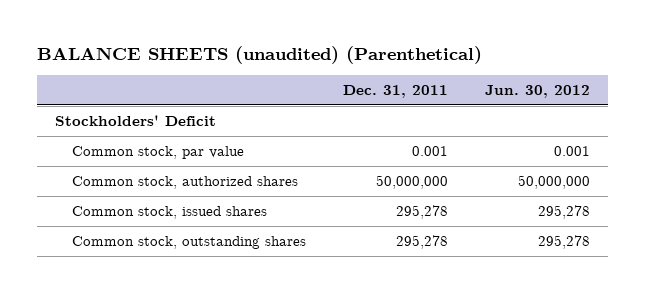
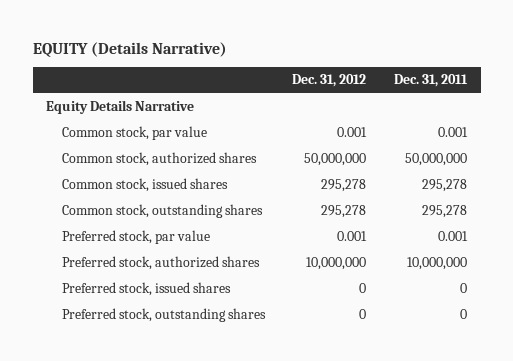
[36,46,482,65] BALANCE SHEETS (unaudited) (Parenthetical) -> [32,41,227,57] EQUITY (Details Narrative)
[484,85,590,99] Jun. 30, 2012 -> none
none -> [292,74,367,88] Dec. 31, 2012
[55,115,217,127] Stockholders' Deficit -> none
none -> [46,100,195,115] Equity Details Narrative
none -> [61,230,210,245] Preferred stock, par value
none -> [61,256,260,271] Preferred stock, authorized shares
none -> [61,282,231,297] Preferred stock, issued shares
none -> [61,308,266,323] Preferred stock, outstanding shares

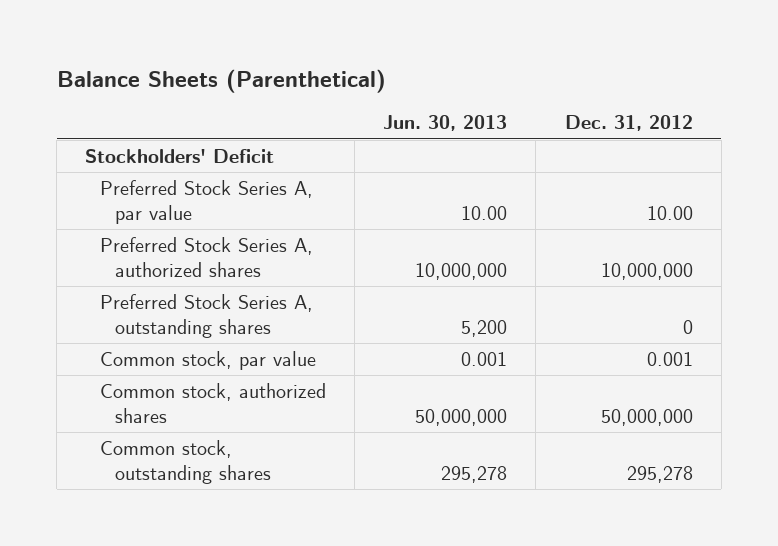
[32,41,227,57] EQUITY (Details Narrative) -> [56,68,386,93] Balance Sheets (Parenthetical)
[394,74,469,88] Dec. 31, 2011 -> none
none -> [383,115,508,132] Jun. 30, 2013
[46,100,195,115] Equity Details Narrative -> none
none -> [85,149,275,164] Stockholders' Deficit
none -> [100,180,314,224] Preferred Stock Series A, par value
none -> [100,237,314,277] Preferred Stock Series A, authorized shares
none -> [100,294,314,338] Preferred Stock Series A, outstanding shares
[61,178,228,193] Common stock, issued shares -> none
[61,230,210,245] Preferred stock, par value -> none
[61,256,260,271] Preferred stock, authorized shares -> none
[61,282,231,297] Preferred stock, issued shares -> none
[61,308,266,323] Preferred stock, outstanding shares -> none

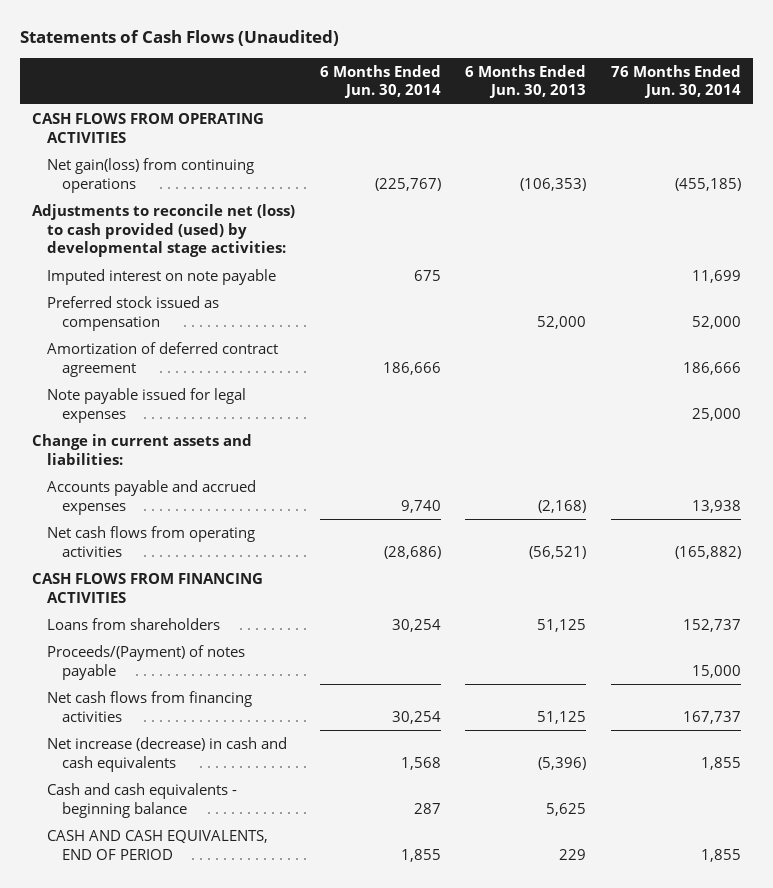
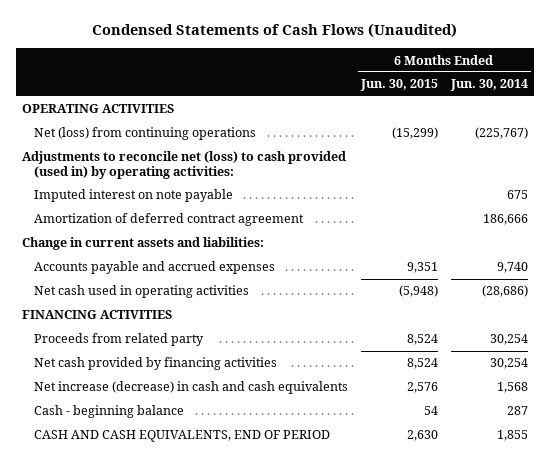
[20,30,340,47] Statements of Cash Flows (Unaudited) -> [91,23,457,39] Condensed Statements of Cash Flows (Unaudited)
[465,64,587,99] 6 Months Ended Jun. 30, 2013 -> none
[610,64,741,99] 76 Months Ended Jun. 30, 2014 -> none
none -> [359,79,438,92] Jun. 30, 2015
[32,112,265,143] CASH FLOWS FROM OPERATING ACTIVITIES -> [22,104,175,114] OPERATING ACTIVITIES
[46,157,254,193] Net gain(loss) from continuing operations -> [33,127,256,141] Net (loss) from continuing operations
[32,203,296,258] Adjustments to reconcile net (loss) to cash provided (used) by developmental stage activities: -> [22,151,347,180] Adjustments to reconcile net (loss) to cash provided (used in) by operating activities:
[46,295,219,331] Preferred stock issued as compensation -> none
[46,387,246,423] Note payable issued for legal expenses -> none
[46,644,245,680] Proceeds/(Payment) of notes payable -> none
[46,525,255,557] Net cash flows from operating activities -> [33,285,249,299] Net cash used in operating activities
[32,572,264,603] CASH FLOWS FROM FINANCING ACTIVITIES -> [22,310,173,320] FINANCING ACTIVITIES
[46,617,220,630] Loans from shareholders -> [33,333,204,347] Proceeds from related party
[46,690,252,722] Net cash flows from financing activities -> [33,357,277,371] Net cash provided by financing activities
[46,782,237,818] Cash and cash equivalents - beginning balance -> [33,405,184,419] Cash - beginning balance

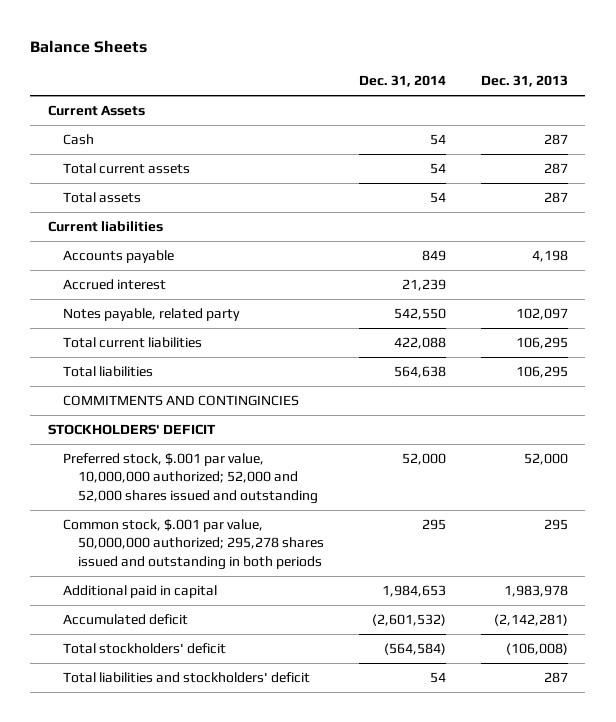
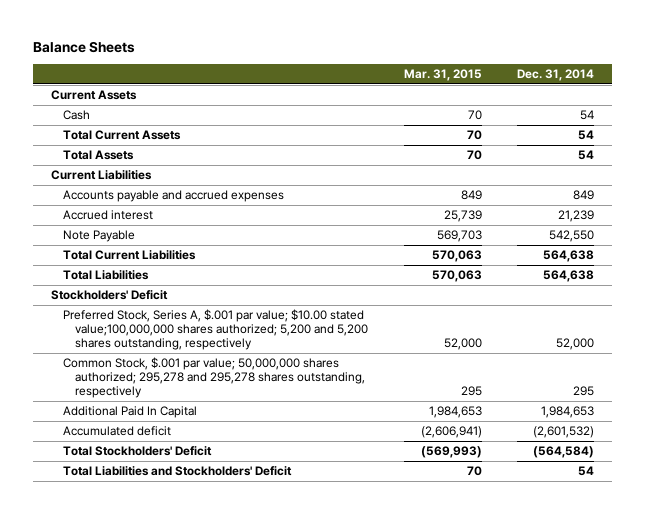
[481,75,569,88] Dec. 31, 2013 -> none
none -> [403,69,482,82] Mar. 31, 2015
[62,163,190,175] Total current assets -> [63,130,182,141] Total Current Assets
[62,192,141,204] Total assets -> [63,150,135,161] Total Assets
[47,221,163,233] Current liabilities -> [51,170,153,181] Current Liabilities
[62,250,174,264] Accounts payable -> [63,190,285,203] Accounts payable and accrued expenses
[62,395,299,407] COMMITMENTS AND CONTINGINCIES -> none
[62,308,240,322] Notes payable, related party -> [63,230,136,243] Note Payable
[62,337,202,349] Total current liabilities -> [63,250,197,261] Total Current Liabilities
[394,337,447,350] 422,088 -> [543,250,595,263] 564,638
[62,366,153,378] Total liabilities -> [63,270,150,281] Total Liabilities
[47,424,216,436] STOCKHOLDERS' DEFICIT -> [51,290,169,301] Stockholders' Deficit
[62,453,319,504] Preferred stock, $.001 par value, 10,000,000 authorized; 52,000 and 52,000 shares issued and outstanding -> [63,309,369,351] Preferred Stock, Series A, $.001 par value; $10.00 stated value;100,000,000 shares authorized; 5,200 and 5,200 shares outstanding, respectively
[62,519,325,570] Common stock, $.001 par value, 50,000,000 authorized; 295,278 shares issued and outstanding in both periods -> [63,357,366,399] Common Stock, $.001 par value; 50,000,000 shares authorized; 295,278 and 295,278 shares outstanding, respectively
[62,585,217,599] Additional paid in capital -> [63,406,198,419] Additional Paid In Capital
[62,643,226,655] Total stockholders' deficit -> [63,446,213,457] Total Stockholders' Deficit
[62,672,310,684] Total liabilities and stockholders' deficit -> [63,466,293,477] Total Liabilities and Stockholders' Deficit

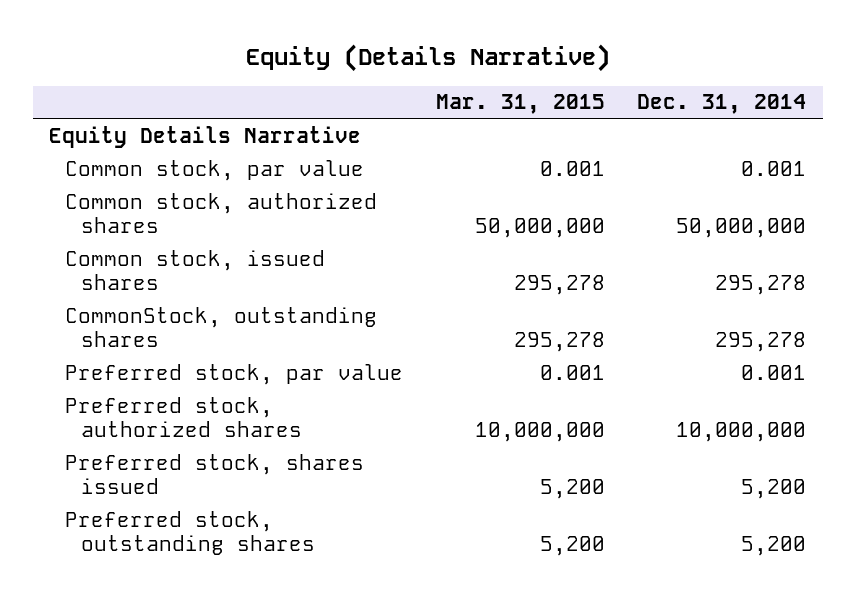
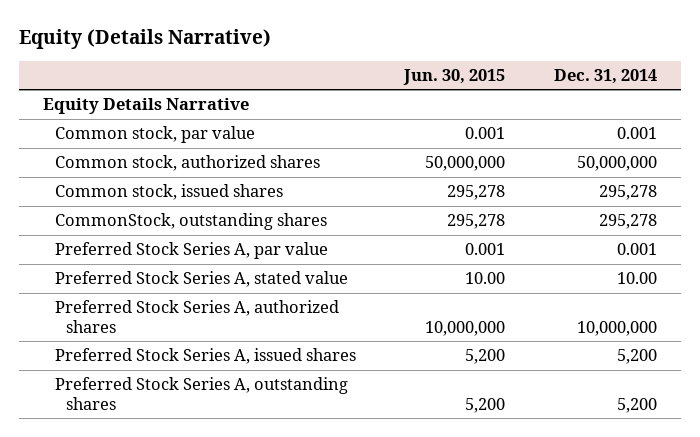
[435,94,605,115] Mar. 31, 2015 -> none
none -> [403,69,506,86] Jun. 30, 2015
[65,363,404,385] Preferred stock, par value -> [54,242,328,260] Preferred Stock Series A, par value
none -> [54,271,348,288] Preferred Stock Series A, stated value
[65,396,303,437] Preferred stock, authorized shares -> [54,300,339,333] Preferred Stock Series A, authorized shares
[65,453,365,494] Preferred stock, shares issued -> [54,348,356,365] Preferred Stock Series A, issued shares
[65,510,316,555] Preferred stock, outstanding shares -> [54,377,348,410] Preferred Stock Series A, outstanding shares

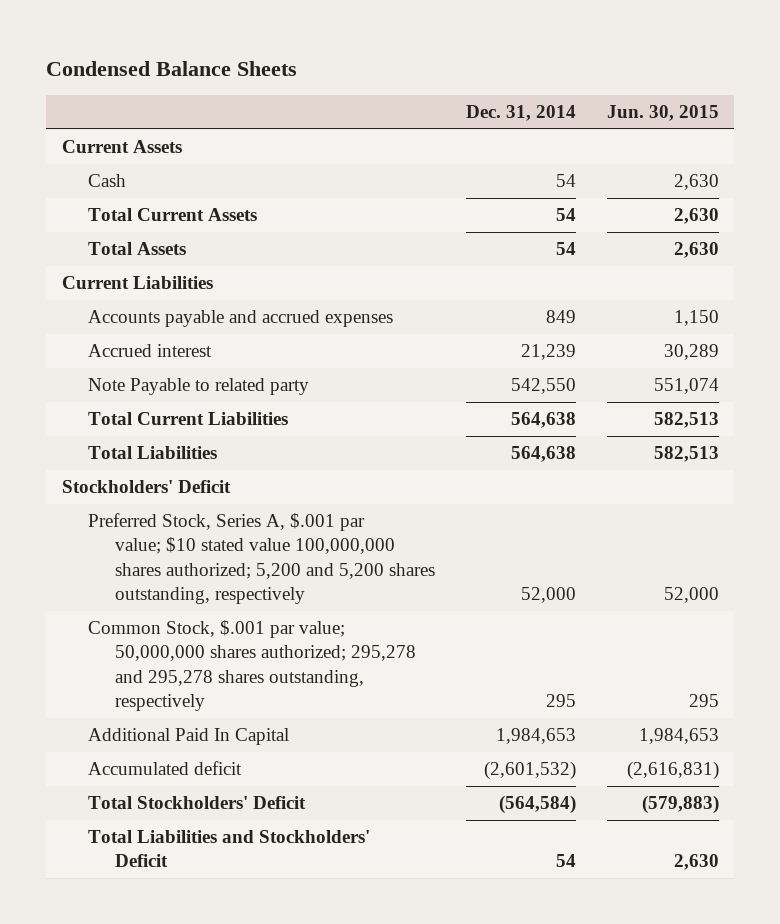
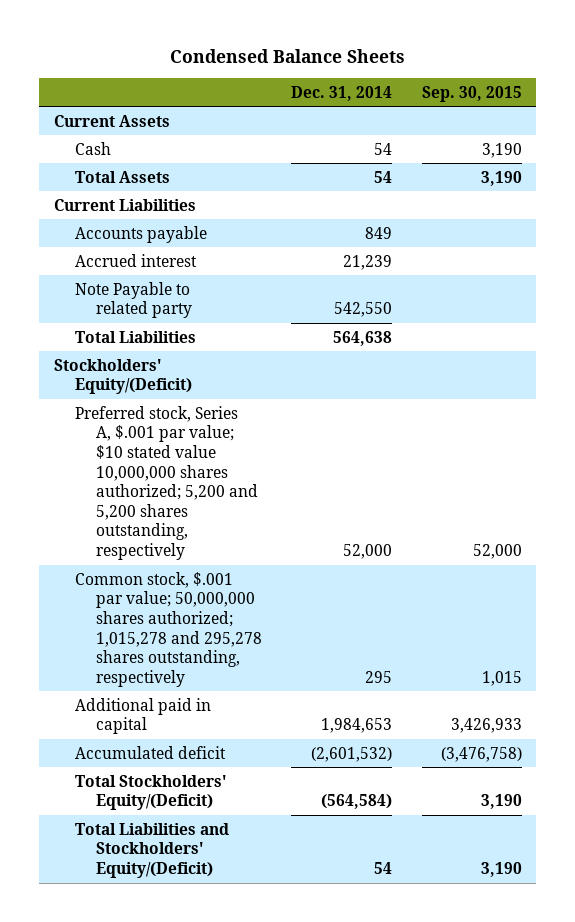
[606,104,719,121] Jun. 30, 2015 -> none
none -> [421,85,522,102] Sep. 30, 2015
[88,208,258,222] Total Current Assets -> none
[88,310,394,328] Accounts payable and accrued expenses -> [74,225,207,243] Accounts payable
[88,412,289,426] Total Current Liabilities -> none
[61,480,231,494] Stockholders' Deficit -> [53,358,192,395] Stockholders' Equity/(Deficit)
[88,513,435,604] Preferred Stock, Series A, $.001 par value; $10 stated value 100,000,000 shares authorized; 5,200 and 5,200 shares outstanding, respectively -> [74,405,258,560] Preferred stock, Series A, $.001 par value; $10 stated value 10,000,000 shares authorized; 5,200 and 5,200 shares outstanding, respectively
[88,620,416,711] Common Stock, $.001 par value; 50,000,000 shares authorized; 295,278 and 295,278 shares outstanding, respectively -> [74,571,262,687] Common stock, $.001 par value; 50,000,000 shares authorized; 1,015,278 and 295,278 shares outstanding, respectively
[88,728,290,746] Additional Paid In Capital -> [74,697,211,735] Additional paid in capital
[88,796,307,810] Total Stockholders' Deficit -> [74,774,227,811] Total Stockholders' Equity/(Deficit)
[88,830,371,868] Total Liabilities and Stockholders' Deficit -> [74,822,229,878] Total Liabilities and Stockholders' Equity/(Deficit)

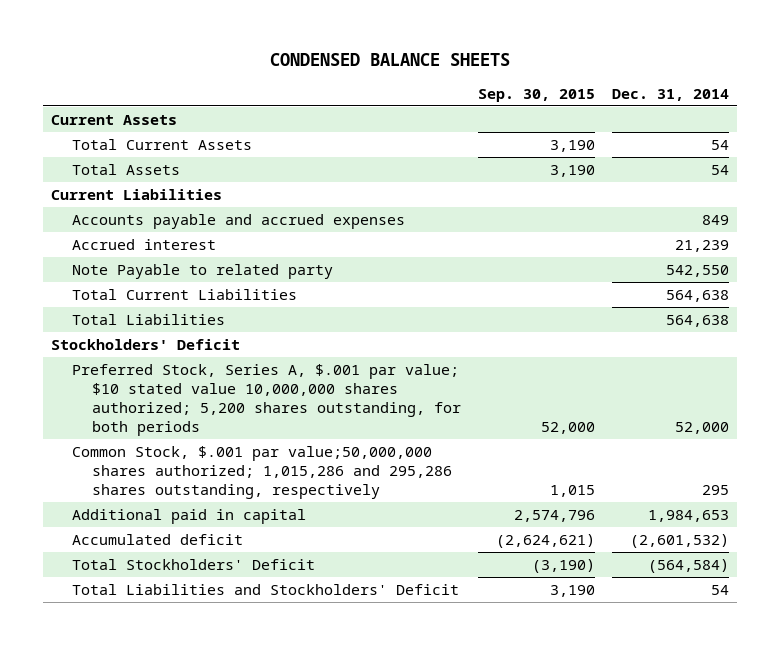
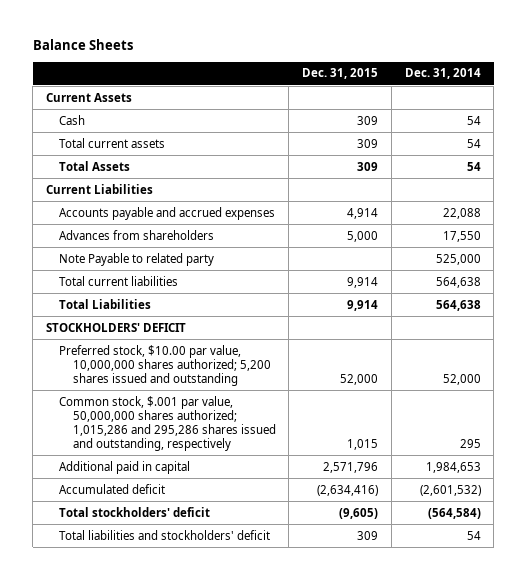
[270,53,511,67] CONDENSED BALANCE SHEETS -> [32,39,133,51] Balance Sheets
[478,88,596,102] Sep. 30, 2015 -> none
none -> [302,68,379,80] Dec. 31, 2015
none -> [59,114,86,125] Cash
[71,138,252,150] Total Current Assets -> [59,137,166,148] Total current assets
[71,238,216,250] Accrued interest -> none
[701,214,729,225] 849 -> [442,207,481,219] 22,088
none -> [59,229,215,240] Advances from shareholders
[665,264,729,277] 542,550 -> [435,253,481,265] 525,000
[71,288,297,300] Total Current Liabilities -> [59,275,179,286] Total current liabilities
[51,338,241,350] Stockholders' Deficit -> [46,322,187,332] STOCKHOLDERS' DEFICIT
[71,363,462,437] Preferred Stock, Series A, $.001 par value; $10 stated value 10,000,000 shares authorized; 5,200 shares outstanding, for both periods -> [59,344,271,386] Preferred stock, $10.00 par value, 10,000,000 shares authorized; 5,200 shares issued and outstanding
[71,445,453,500] Common Stock, $.001 par value;50,000,000 shares authorized; 1,015,286 and 295,286 shares outstanding, respectively -> [59,395,276,451] Common stock, $.001 par value, 50,000,000 shares authorized; 1,015,286 and 295,286 shares issued and outstanding, respectively
[71,558,315,570] Total Stockholders' Deficit -> [59,506,211,517] Total stockholders' deficit
[71,583,459,595] Total Liabilities and Stockholders' Deficit -> [59,529,271,540] Total liabilities and stockholders' deficit

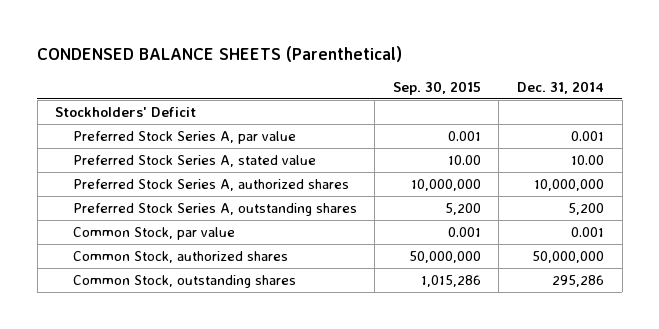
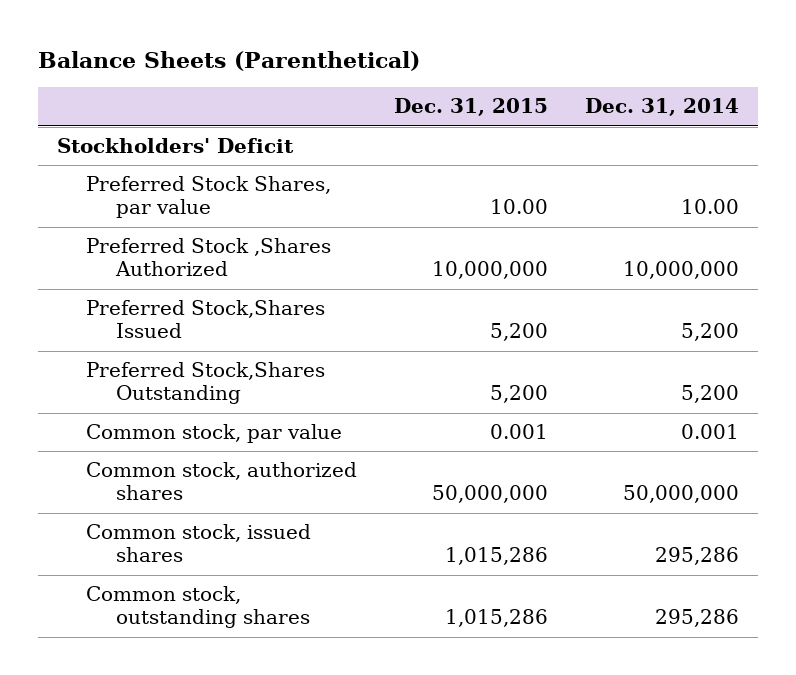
[37,46,403,63] CONDENSED BALANCE SHEETS (Parenthetical) -> [38,50,421,71] Balance Sheets (Parenthetical)
[392,80,481,95] Sep. 30, 2015 -> none
none -> [394,98,549,117] Dec. 31, 2015
[72,154,316,167] Preferred Stock Series A, stated value -> none
[72,130,296,144] Preferred Stock Series A, par value -> [86,176,332,219] Preferred Stock Shares, par value
[570,130,604,141] 0.001 -> [681,199,740,215] 10.00
[72,178,349,191] Preferred Stock Series A, authorized shares -> [86,238,332,277] Preferred Stock ,Shares Authorized
none -> [86,300,326,339] Preferred Stock,Shares Issued
[72,202,357,216] Preferred Stock Series A, outstanding shares -> [86,362,326,405] Preferred Stock,Shares Outstanding
[72,226,235,240] Common Stock, par value -> [86,424,343,444] Common stock, par value
[72,250,288,263] Common Stock, authorized shares -> [86,462,358,501] Common stock, authorized shares
none -> [86,524,312,563] Common stock, issued shares
[72,274,296,288] Common Stock, outstanding shares -> [86,586,310,629] Common stock, outstanding shares

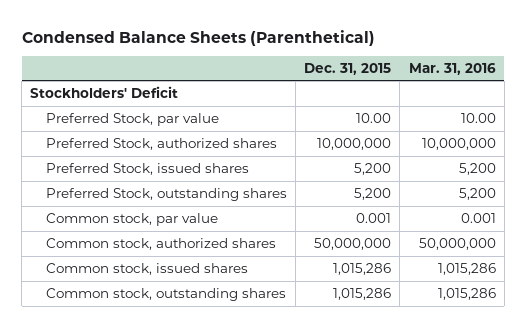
[38,50,421,71] Balance Sheets (Parenthetical) -> [21,29,375,46] Condensed Balance Sheets (Parenthetical)
[585,98,740,117] Dec. 31, 2014 -> none
none -> [408,62,496,75] Mar. 31, 2016
[86,176,332,219] Preferred Stock Shares, par value -> [46,112,220,126] Preferred Stock, par value
[86,238,332,277] Preferred Stock ,Shares Authorized -> [46,137,278,150] Preferred Stock, authorized shares
[86,300,326,339] Preferred Stock,Shares Issued -> [46,162,250,175] Preferred Stock, issued shares
[86,362,326,405] Preferred Stock,Shares Outstanding -> [46,187,288,201] Preferred Stock, outstanding shares

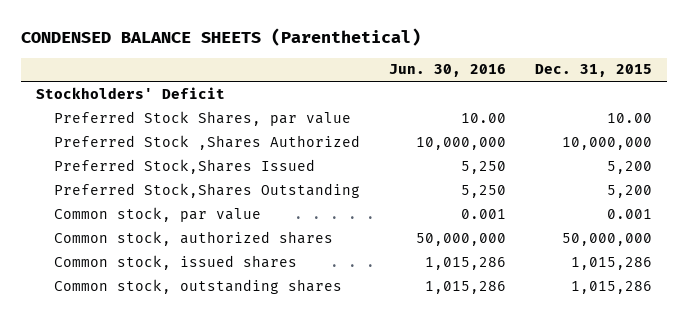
[21,29,375,46] Condensed Balance Sheets (Parenthetical) -> [21,28,422,47] CONDENSED BALANCE SHEETS (Parenthetical)
[408,62,496,75] Mar. 31, 2016 -> none
none -> [389,64,507,78] Jun. 30, 2016
[46,112,220,126] Preferred Stock, par value -> [54,110,352,126] Preferred Stock Shares, par value
[46,137,278,150] Preferred Stock, authorized shares -> [54,134,361,150] Preferred Stock ,Shares Authorized
[46,162,250,175] Preferred Stock, issued shares -> [54,158,316,174] Preferred Stock,Shares Issued
[46,187,288,201] Preferred Stock, outstanding shares -> [54,182,361,198] Preferred Stock,Shares Outstanding

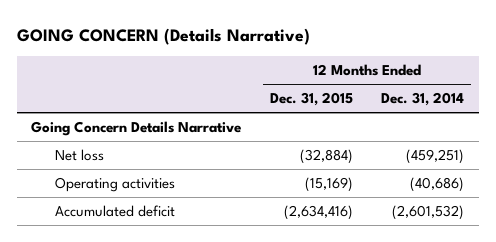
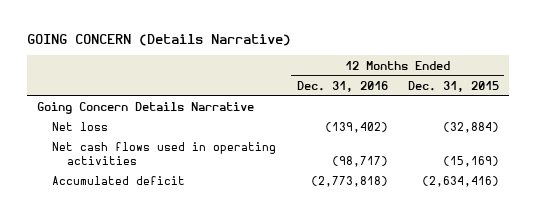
[381,92,465,107] Dec. 31, 2014 -> none
none -> [296,81,388,93] Dec. 31, 2016
[54,177,175,193] Operating activities -> [52,142,277,165] Net cash flows used in operating activities

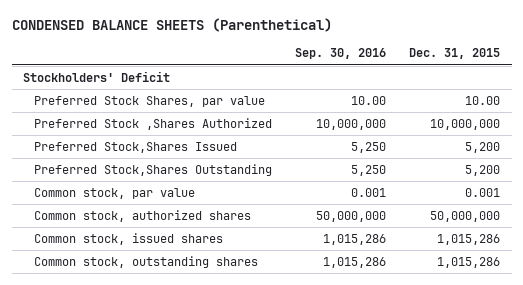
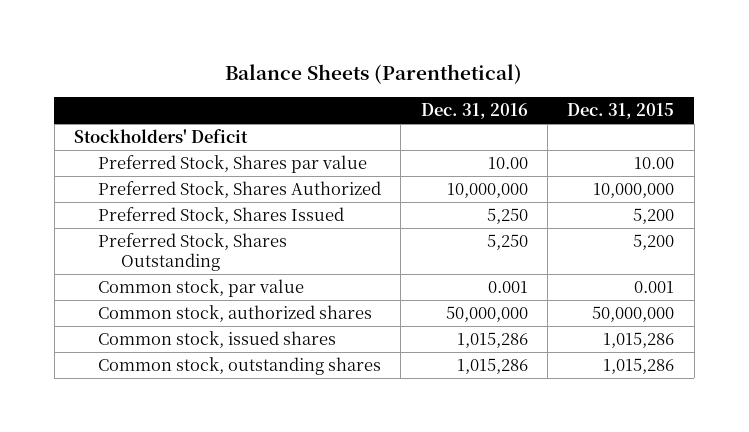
[11,17,332,32] CONDENSED BALANCE SHEETS (Parenthetical) -> [225,64,523,85] Balance Sheets (Parenthetical)
[295,48,387,60] Sep. 30, 2016 -> none
none -> [420,103,528,120] Dec. 31, 2016
[34,95,266,107] Preferred Stock Shares, par value -> [97,155,367,174] Preferred Stock, Shares par value
[34,117,273,130] Preferred Stock ,Shares Authorized -> [97,181,381,199] Preferred Stock, Shares Authorized
[34,141,238,153] Preferred Stock,Shares Issued -> [97,207,344,225] Preferred Stock, Shares Issued
[34,163,273,176] Preferred Stock,Shares Outstanding -> [97,233,287,272] Preferred Stock, Shares Outstanding

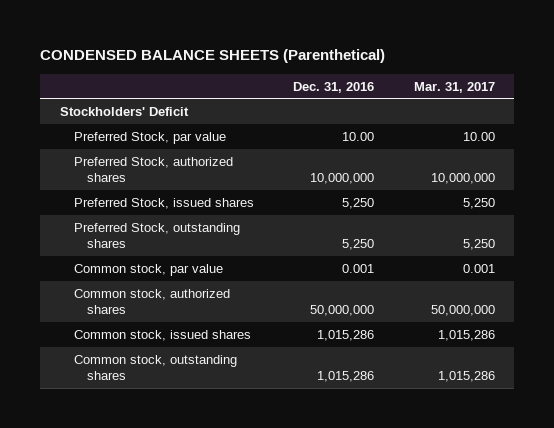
[225,64,523,85] Balance Sheets (Parenthetical) -> [39,49,385,64] CONDENSED BALANCE SHEETS (Parenthetical)
[567,103,675,120] Dec. 31, 2015 -> none
none -> [413,81,495,93] Mar. 31, 2017
[97,155,367,174] Preferred Stock, Shares par value -> [73,131,226,144] Preferred Stock, par value
[97,181,381,199] Preferred Stock, Shares Authorized -> [73,156,233,182] Preferred Stock, authorized shares
[97,207,344,225] Preferred Stock, Shares Issued -> [73,197,254,209] Preferred Stock, issued shares
[97,233,287,272] Preferred Stock, Shares Outstanding -> [73,222,240,248] Preferred Stock, outstanding shares

